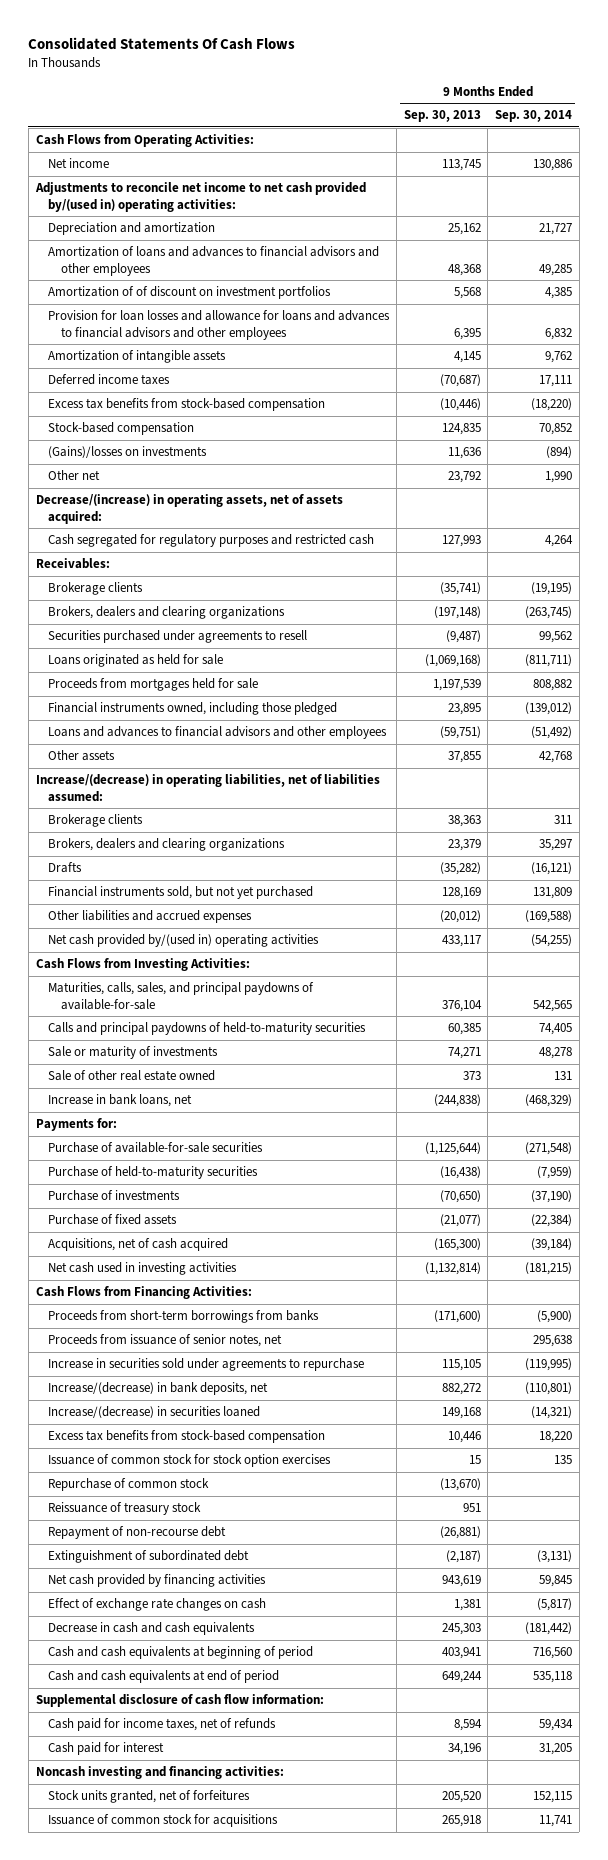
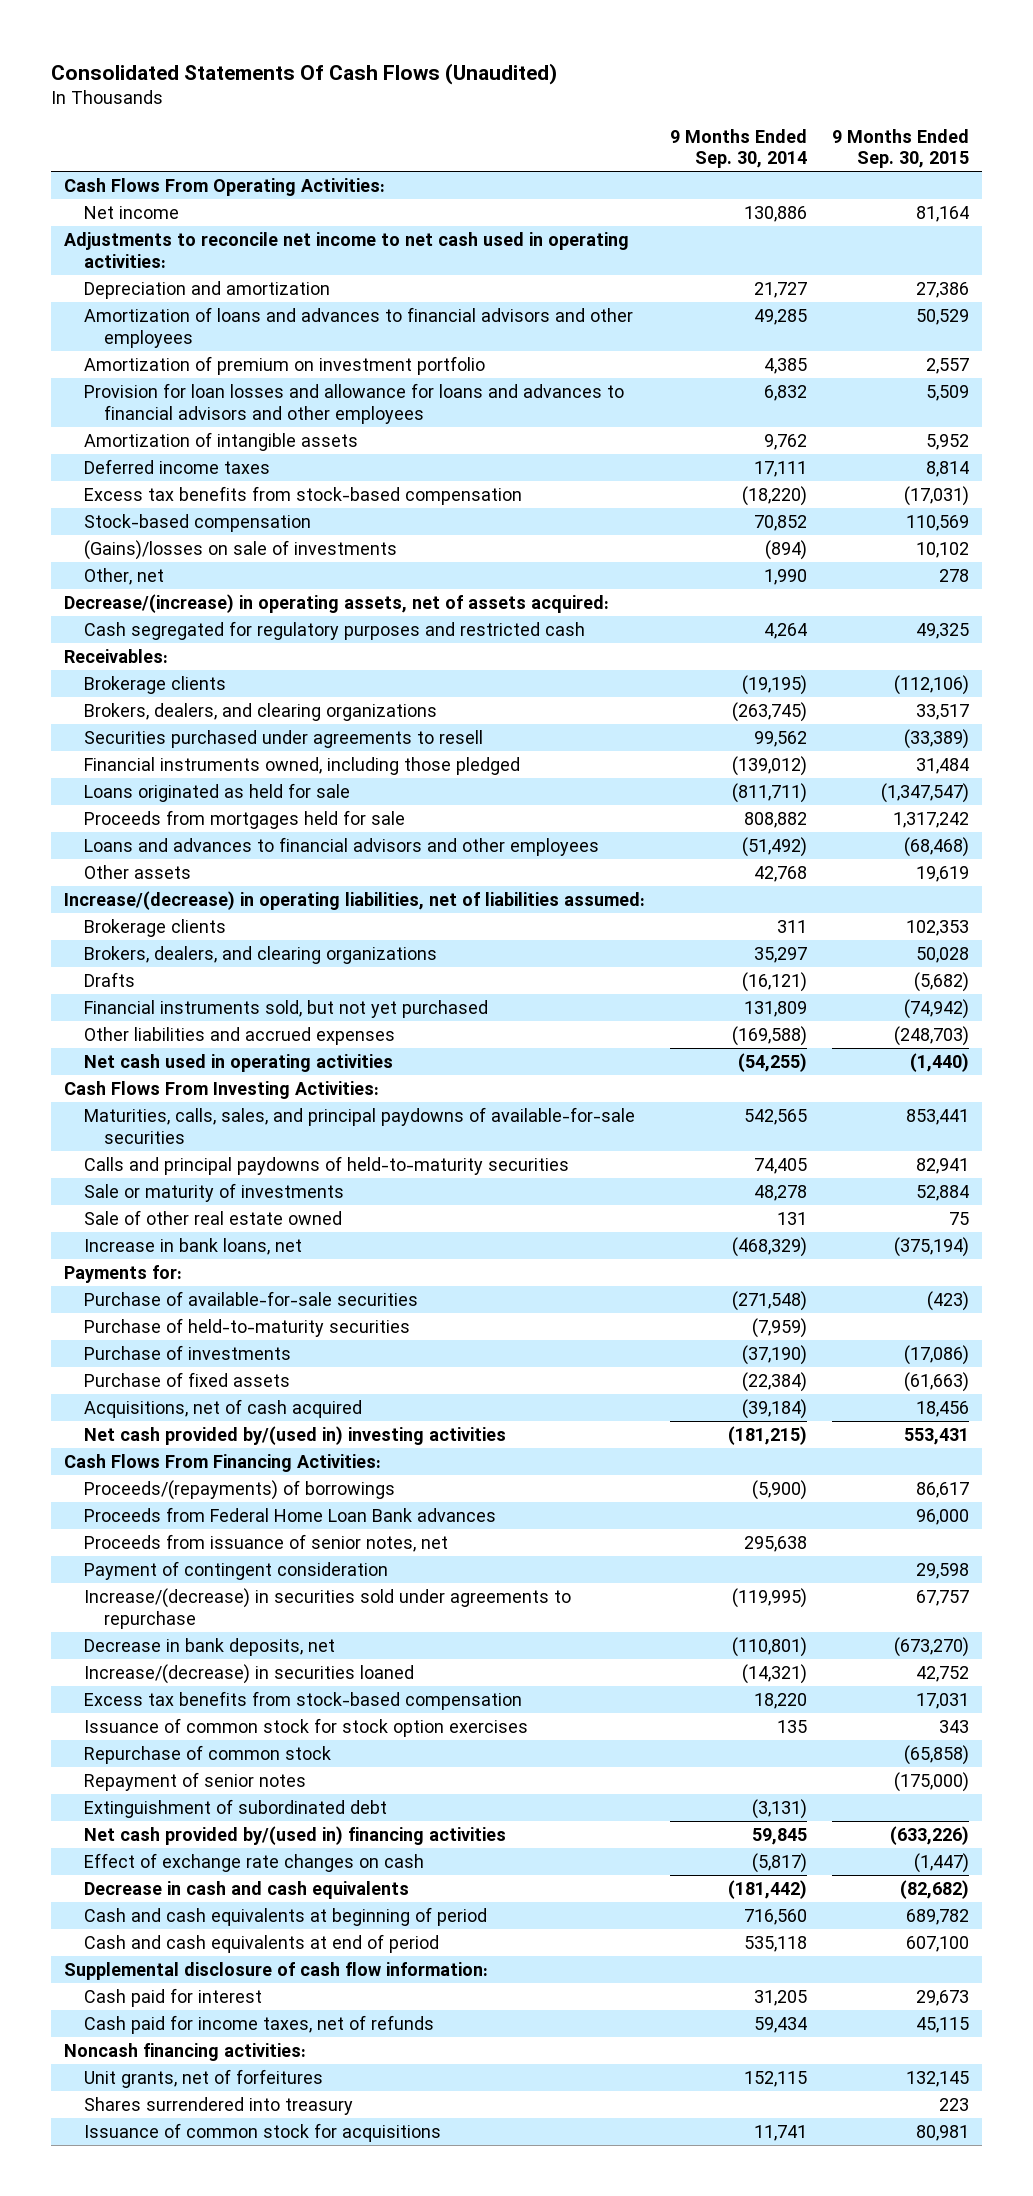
[28,36,296,50] Consolidated Statements Of Cash Flows -> [51,62,558,85] Consolidated Statements Of Cash Flows (Unaudited)
[403,110,481,123] Sep. 30, 2013 -> none
none -> [832,128,970,168] 9 Months Ended Sep. 30, 2015
[35,134,254,148] Cash Flows from Operating Activities: -> [63,178,385,197] Cash Flows From Operating Activities:
[34,182,366,212] Adjustments to reconcile net income to net cash provided by/(used in) operating activities: -> [63,232,629,268] Adjustments to reconcile net income to net cash used in operating activities:
[48,286,332,300] Amortization of of discount on investment portfolios -> [83,356,485,376] Amortization of premium on investment portfolio
[48,446,208,459] (Gains)/losses on investments -> [83,540,397,561] (Gains)/losses on sale of investments
[48,470,101,481] Other net -> [83,568,164,586] Other, net
[48,606,286,620] Brokers, dealers and clearing organizations -> [83,703,437,722] Brokers, dealers, and clearing organizations
[48,702,338,716] Financial instruments owned, including those pledged -> [83,757,520,776] Financial instruments owned, including those pledged
[48,838,286,852] Brokers, dealers and clearing organizations -> [83,946,437,965] Brokers, dealers, and clearing organizations
[48,934,320,948] Net cash provided by/(used in) operating activities -> [83,1054,393,1073] Net cash used in operating activities
[35,958,250,972] Cash Flows from Investing Activities: -> [63,1081,379,1100] Cash Flows From Investing Activities:
[48,982,315,1010] Maturities, calls, sales, and principal paydowns of available-for-sale -> [83,1107,635,1144] Maturities, calls, sales, and principal paydowns of available-for-sale securities
[48,1310,320,1324] Proceeds from short-term borrowings from banks -> none
[48,1262,238,1276] Net cash used in investing activities -> [83,1426,506,1446] Net cash provided by/(used in) investing activities
[35,1286,252,1300] Cash Flows from Financing Activities: -> [63,1454,381,1473] Cash Flows From Financing Activities:
none -> [83,1480,395,1501] Proceeds/(repayments) of borrowings
none -> [83,1507,496,1523] Proceeds from Federal Home Loan Bank advances
none -> [83,1561,388,1581] Payment of contingent consideration
[48,1358,365,1372] Increase in securities sold under agreements to repurchase -> [83,1588,571,1629] Increase/(decrease) in securities sold under agreements to repurchase
[48,1382,269,1396] Increase/(decrease) in bank deposits, net -> [83,1638,335,1657] Decrease in bank deposits, net
[48,1502,202,1516] Reissuance of treasury stock -> none
[48,1526,227,1540] Repayment of non-recourse debt -> none
none -> [83,1772,306,1792] Repayment of senior notes
[48,1574,267,1588] Net cash provided by financing activities -> [83,1826,506,1846] Net cash provided by/(used in) financing activities
[48,1718,277,1732] Cash paid for income taxes, net of refunds -> [83,2015,434,2035] Cash paid for income taxes, net of refunds
[35,1766,284,1780] Noncash investing and financing activities: -> [63,2043,306,2062] Noncash financing activities:
[48,1790,251,1804] Stock units granted, net of forfeitures -> [83,2069,323,2089] Unit grants, net of forfeitures
none -> [83,2097,353,2116] Shares surrendered into treasury

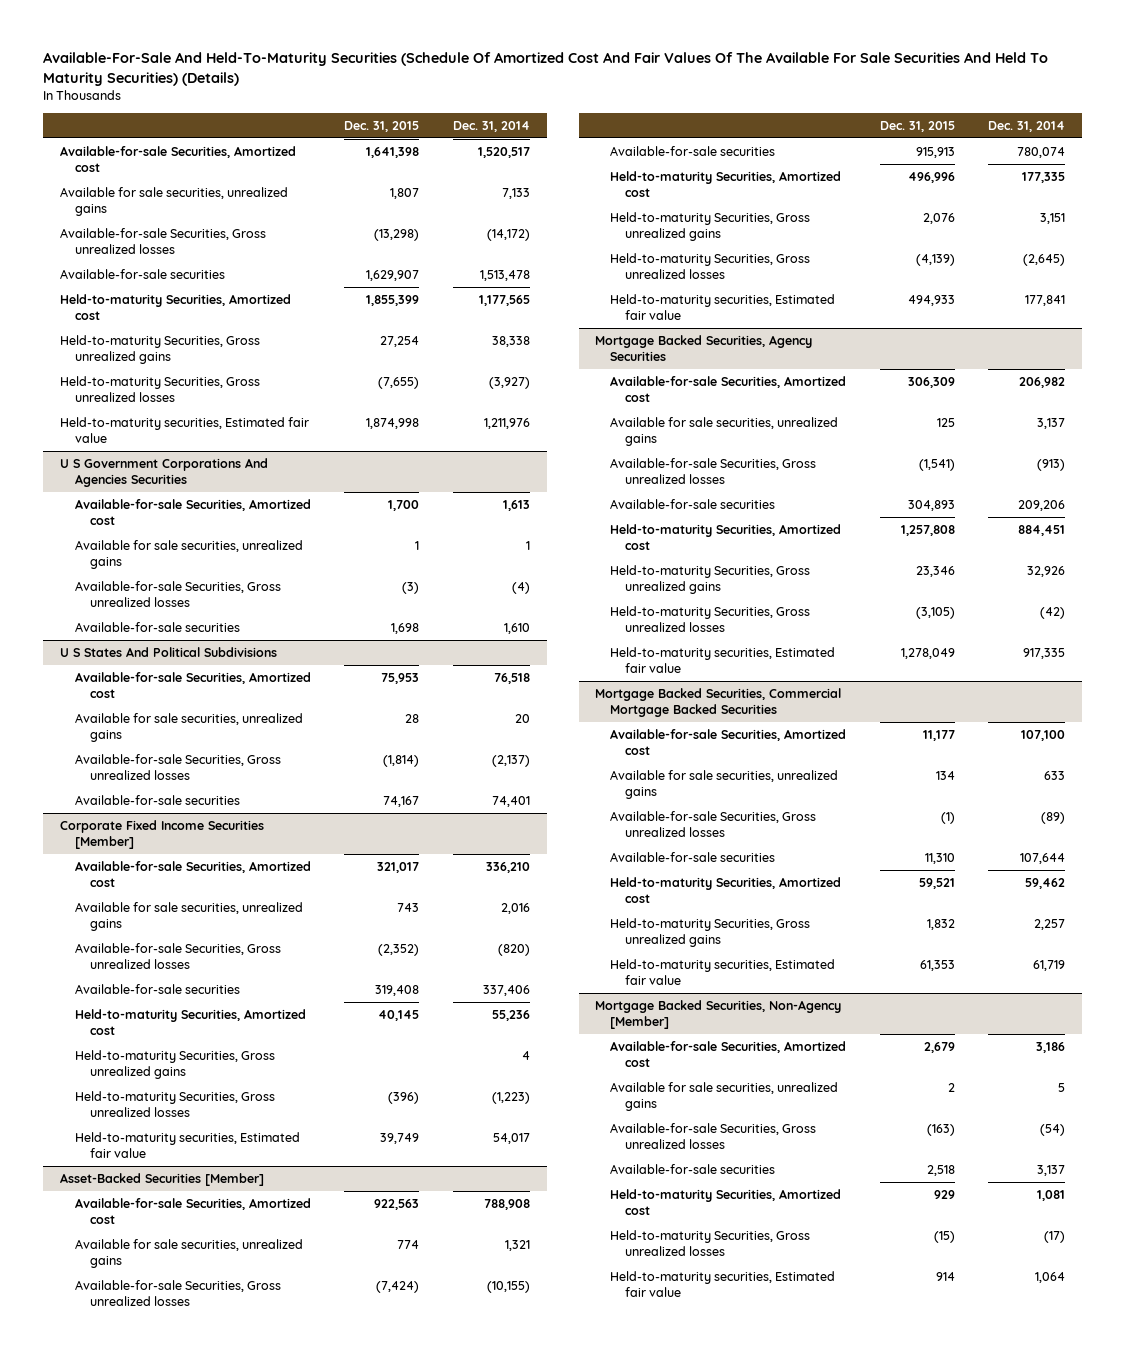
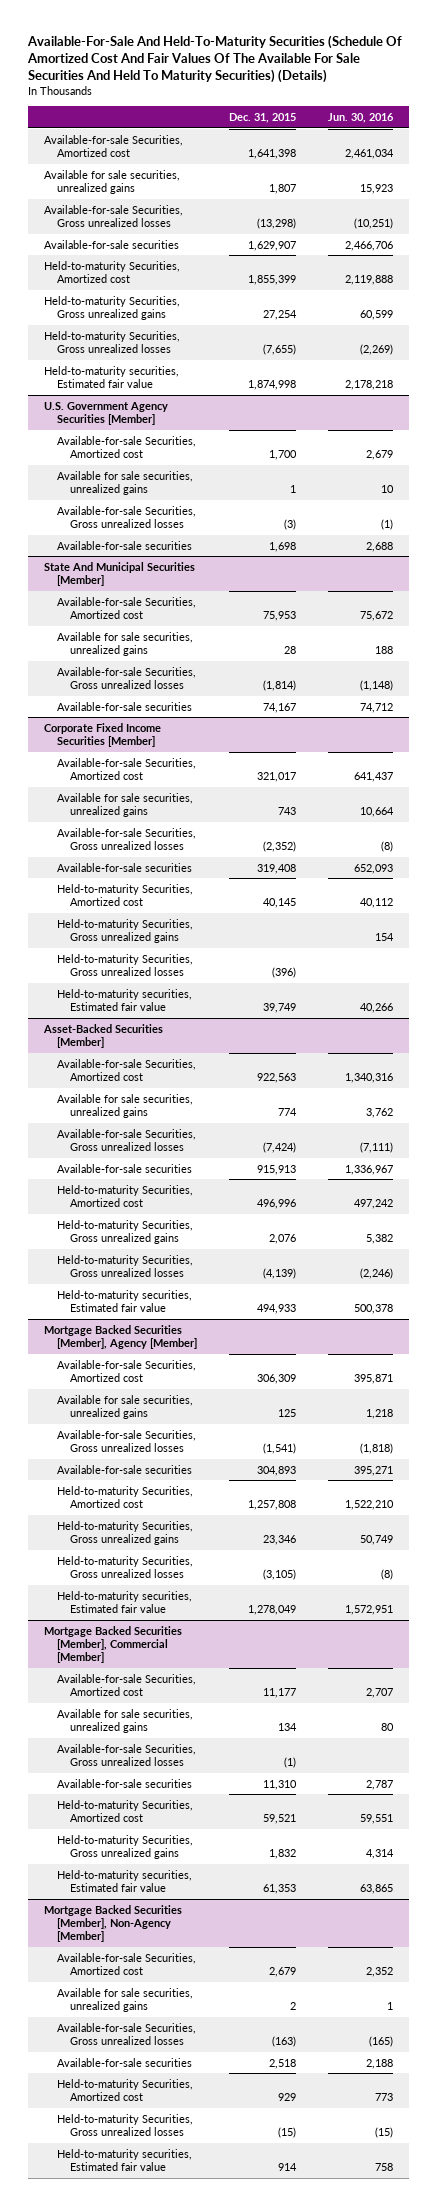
[453,120,531,132] Dec. 31, 2014 -> none
none -> [328,113,395,124] Jun. 30, 2016
[60,458,269,488] U S Government Corporations And Agencies Securities -> [44,401,169,426] U.S. Government Agency Securities [Member]
[60,647,278,658] U S States And Political Subdivisions -> [44,561,196,587] State And Municipal Securities [Member]
[595,335,813,362] Mortgage Backed Securities, Agency Securities -> [44,1324,198,1350] Mortgage Backed Securities [Member], Agency [Member]
[595,688,842,718] Mortgage Backed Securities, Commercial Mortgage Backed Securities -> [44,1625,183,1664] Mortgage Backed Securities [Member], Commercial [Member]
[595,1000,842,1030] Mortgage Backed Securities, Non-Agency [Member] -> [44,1904,183,1943] Mortgage Backed Securities [Member], Non-Agency [Member]

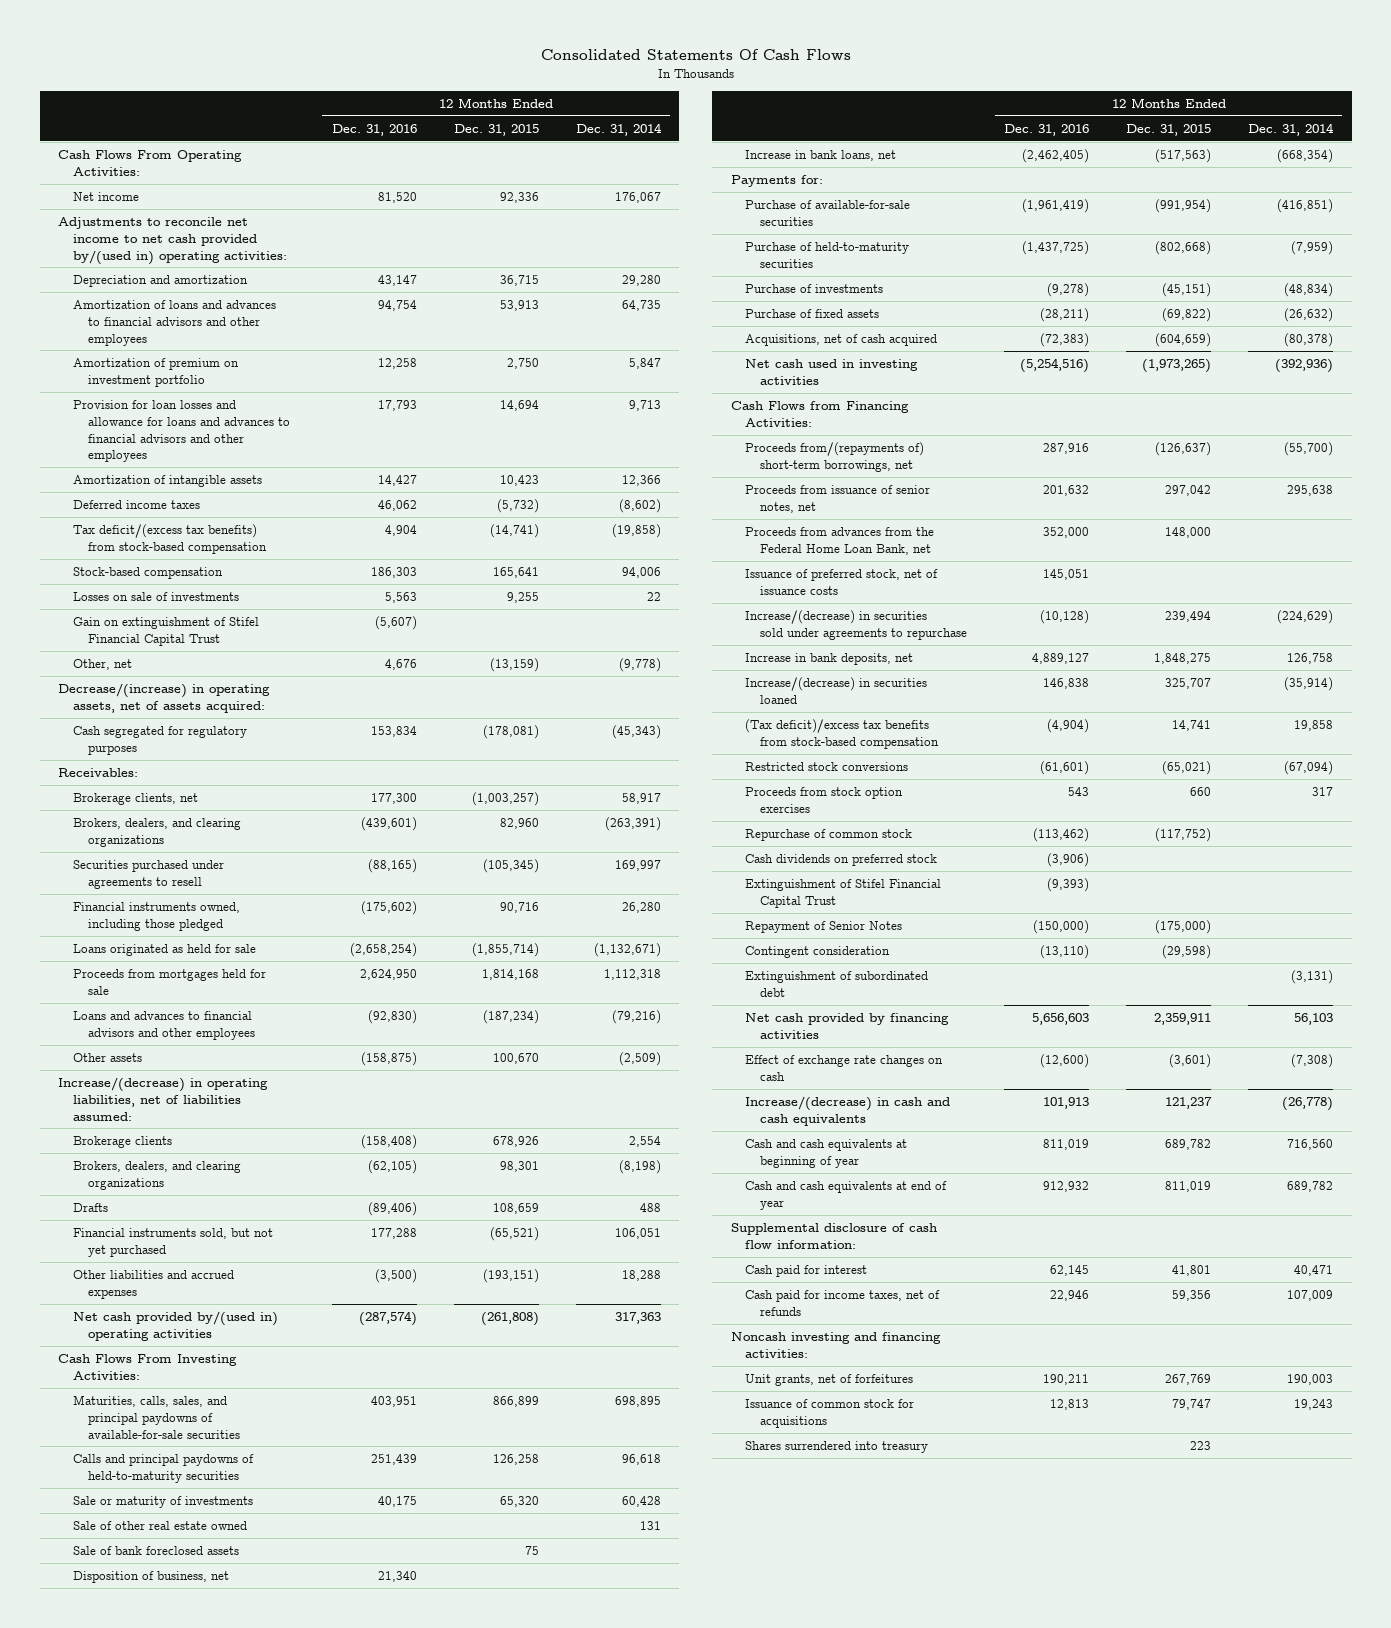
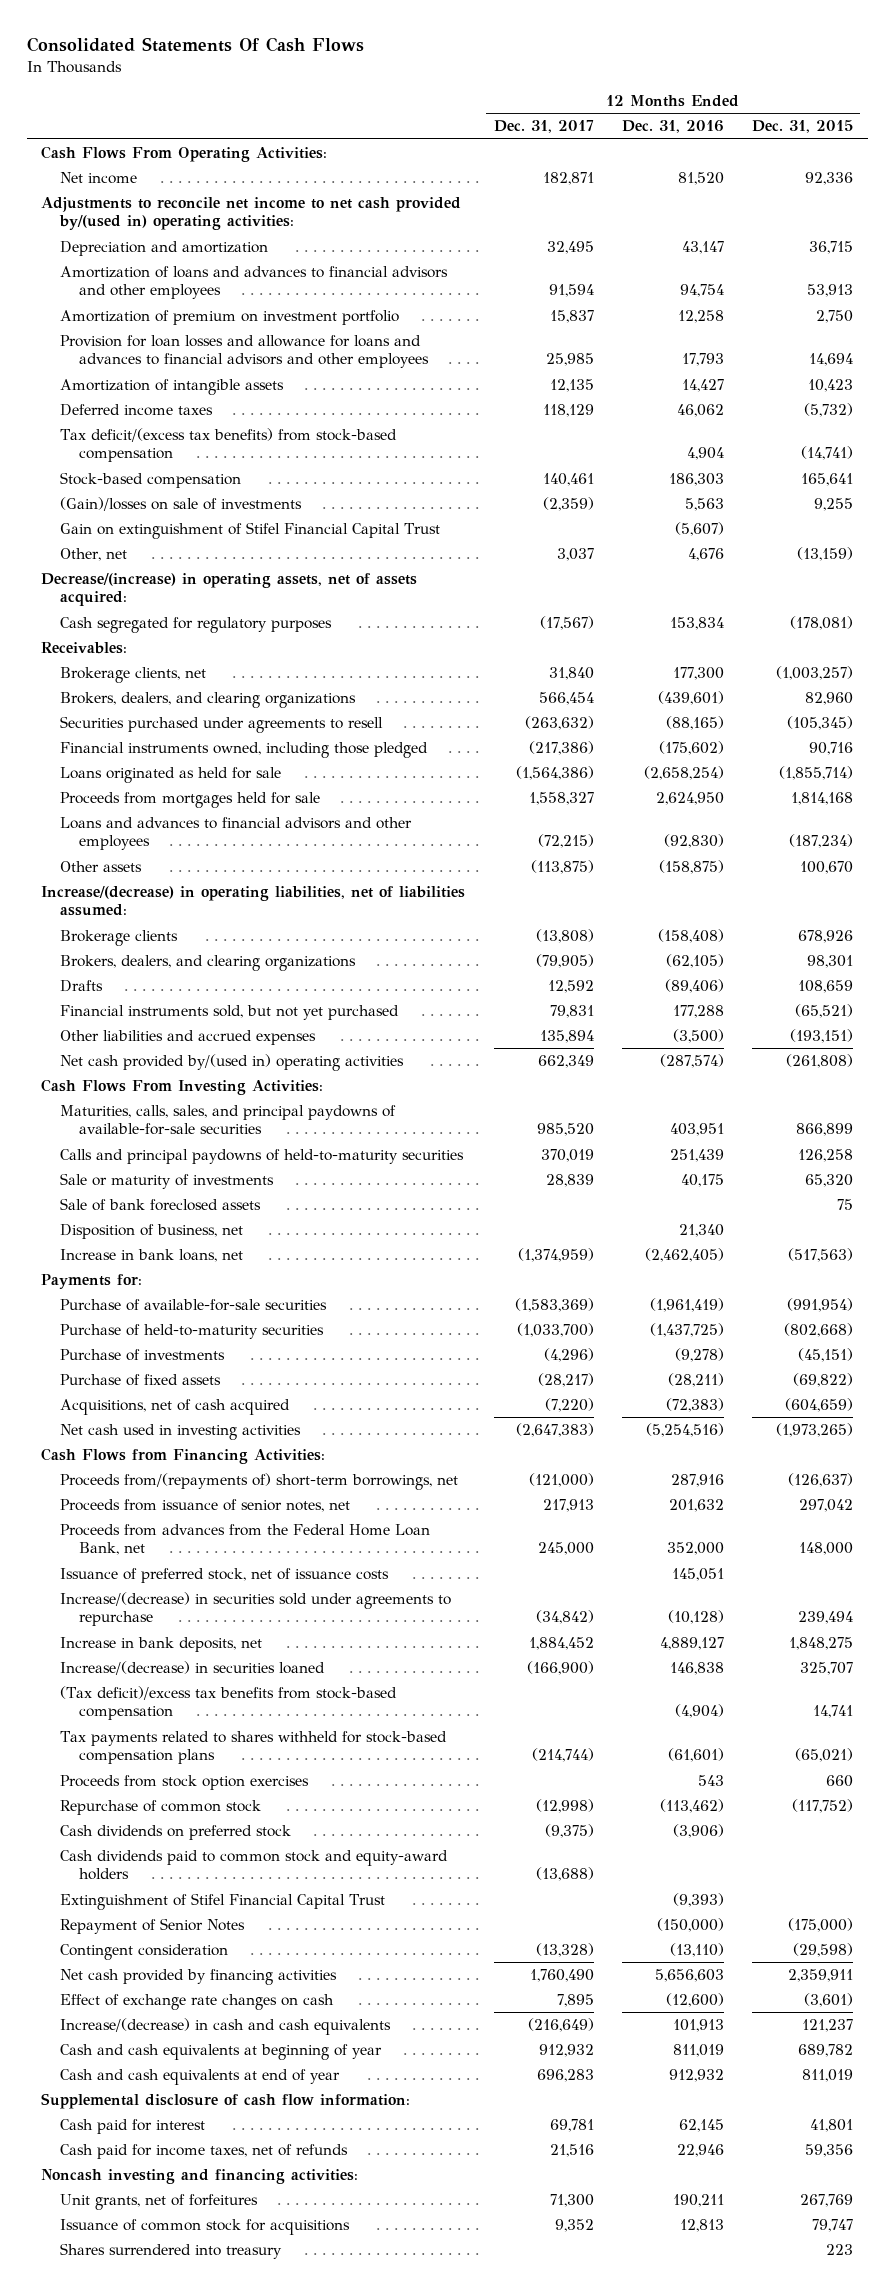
[575,122,662,136] Dec. 31, 2014 -> none
none -> [493,120,594,134] Dec. 31, 2017
[72,591,239,601] Losses on sale of investments -> [59,497,302,512] (Gain)/losses on sale of investments
[72,1520,247,1530] Sale of other real estate owned -> none
[745,761,909,771] Restricted stock conversions -> [59,1731,447,1765] Tax payments related to shares withheld for stock-based compensation plans
none -> [59,1850,448,1881] Cash dividends paid to common stock and equity-award holders
[745,970,929,997] Extinguishment of subordinated debt -> none

